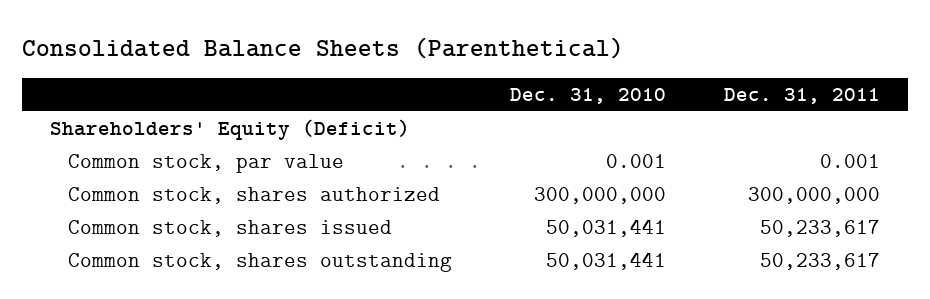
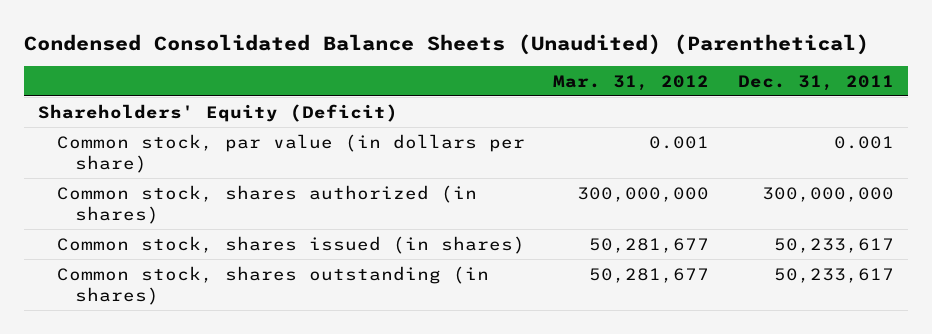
[21,36,624,59] Consolidated Balance Sheets (Parenthetical) -> [24,33,870,55] Condensed Consolidated Balance Sheets (Unaudited) (Parenthetical)
[509,88,666,105] Dec. 31, 2010 -> none
none -> [553,74,710,91] Mar. 31, 2012
[68,154,345,174] Common stock, par value -> [56,133,525,173] Common stock, par value (in dollars per share)
[68,187,441,205] Common stock, shares authorized -> [56,184,477,224] Common stock, shares authorized (in shares)
[68,220,393,238] Common stock, shares issued -> [56,235,525,254] Common stock, shares issued (in shares)
[68,253,453,273] Common stock, shares outstanding -> [56,265,489,305] Common stock, shares outstanding (in shares)

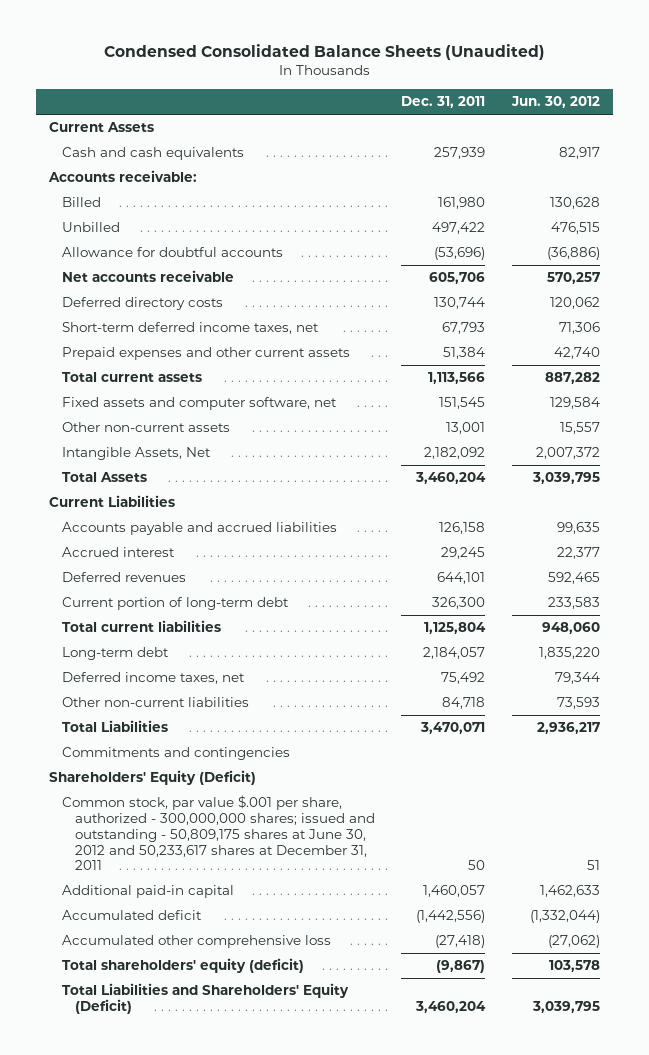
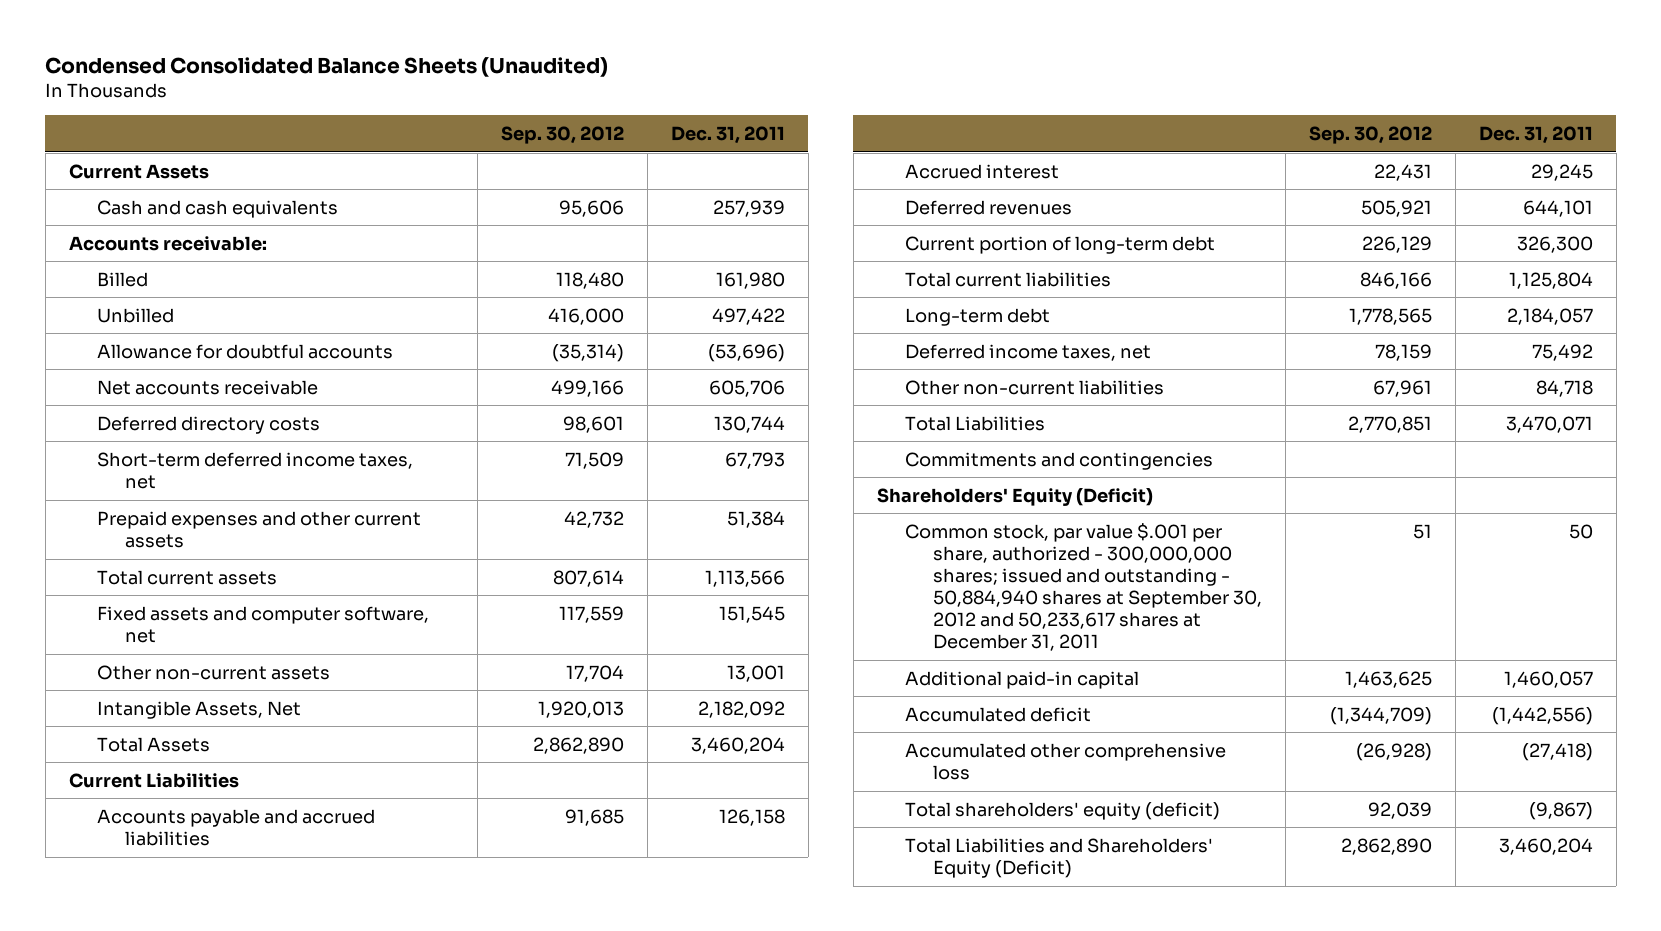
[511,96,601,109] Jun. 30, 2012 -> none
none -> [500,126,624,145] Sep. 30, 2012
[61,795,375,871] Common stock, par value $.001 per share, authorized - 300,000,000 shares; issued and outstanding - 50,809,175 shares at June 30, 2012 and 50,233,617 shares at December 31, 2011 -> [904,522,1262,652] Common stock, par value $.001 per share, authorized - 300,000,000 shares; issued and outstanding - 50,884,940 shares at September 30, 2012 and 50,233,617 shares at December 31, 2011

